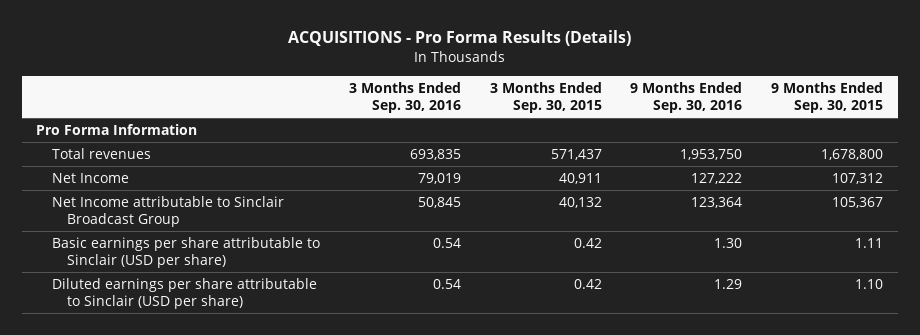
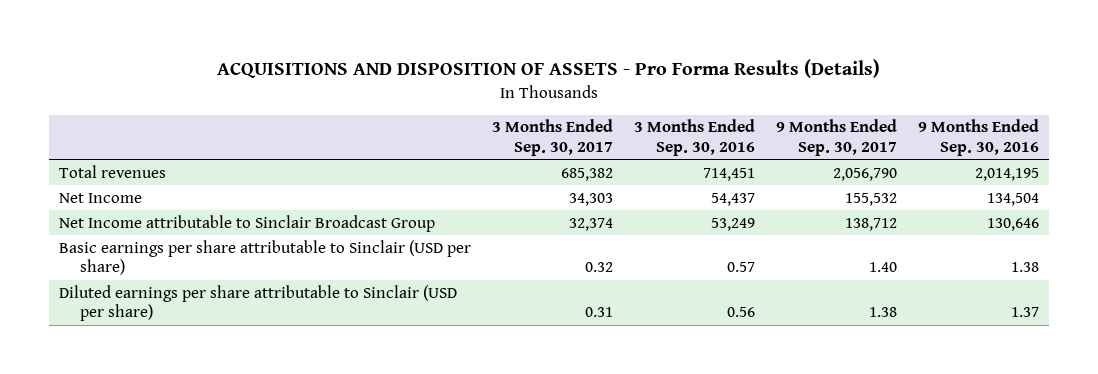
[287,30,631,47] ACQUISITIONS - Pro Forma Results (Details) -> [217,59,881,79] ACQUISITIONS AND DISPOSITION OF ASSETS - Pro Forma Results (Details)
[489,81,602,114] 3 Months Ended Sep. 30, 2015 -> none
[771,81,884,114] 9 Months Ended Sep. 30, 2015 -> none
none -> [492,119,614,156] 3 Months Ended Sep. 30, 2017
none -> [775,119,897,156] 9 Months Ended Sep. 30, 2017
[36,123,198,135] Pro Forma Information -> none
[409,148,461,160] 693,835 -> [703,167,756,181] 714,451
[680,148,743,160] 1,953,750 -> [974,167,1039,181] 2,014,195
[417,172,461,184] 79,019 -> [711,192,756,206] 54,437
[691,172,743,184] 127,222 -> [986,192,1039,206] 134,504
[417,196,461,208] 50,845 -> [711,217,756,231] 53,249
[691,196,743,208] 123,364 -> [986,217,1039,231] 130,646
[432,237,461,248] 0.54 -> [727,262,756,273] 0.57
[714,237,743,248] 1.30 -> [1010,262,1039,273] 1.38
[432,278,461,289] 0.54 -> [727,307,756,318] 0.56
[714,278,743,289] 1.29 -> [1010,307,1039,318] 1.37

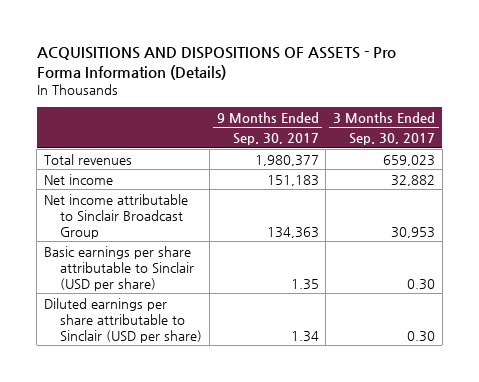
[217,59,881,79] ACQUISITIONS AND DISPOSITION OF ASSETS - Pro Forma Results (Details) -> [36,46,396,80] ACQUISITIONS AND DISPOSITIONS OF ASSETS - Pro Forma Information (Details)
[634,119,756,156] 3 Months Ended Sep. 30, 2016 -> none
[917,119,1039,156] 9 Months Ended Sep. 30, 2016 -> none
[561,167,614,181] 685,382 -> [383,154,436,166] 659,023
[832,167,897,181] 2,056,790 -> [254,154,319,166] 1,980,377
[59,192,143,203] Net Income -> [44,173,114,185] Net income
[569,192,614,206] 34,303 -> [391,174,436,186] 32,882
[844,192,897,206] 155,532 -> [266,174,319,186] 151,183
[59,214,436,232] Net Income attributable to Sinclair Broadcast Group -> [44,193,189,239] Net income attributable to Sinclair Broadcast Group
[569,217,614,231] 32,374 -> [391,226,436,238] 30,953
[844,217,897,231] 138,712 -> [266,226,319,238] 134,363
[585,262,614,273] 0.32 -> [407,278,436,290] 0.30
[868,262,897,273] 1.40 -> [290,278,319,290] 1.35
[585,307,614,318] 0.31 -> [407,330,436,342] 0.30
[868,307,897,318] 1.38 -> [290,330,319,342] 1.34

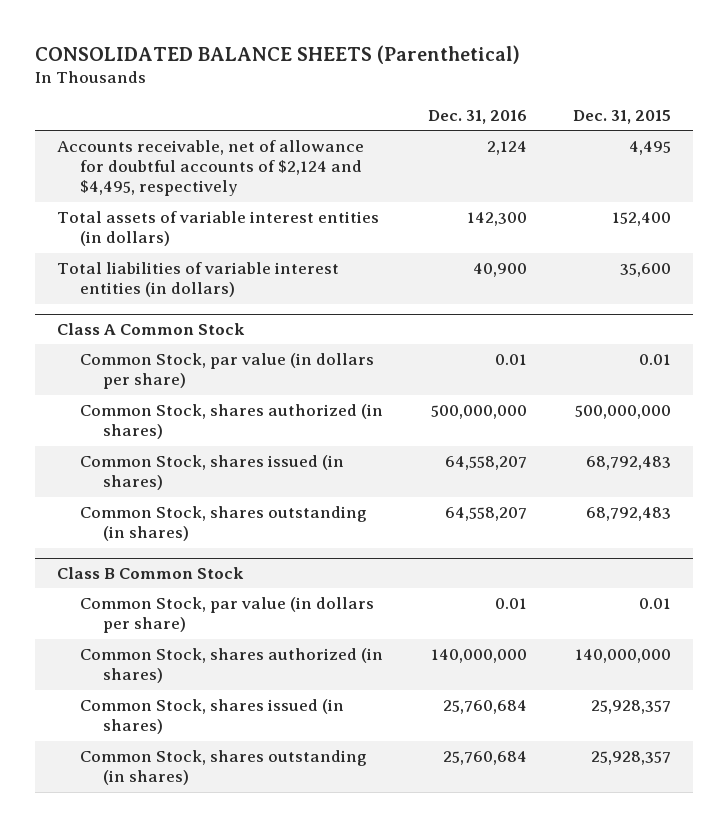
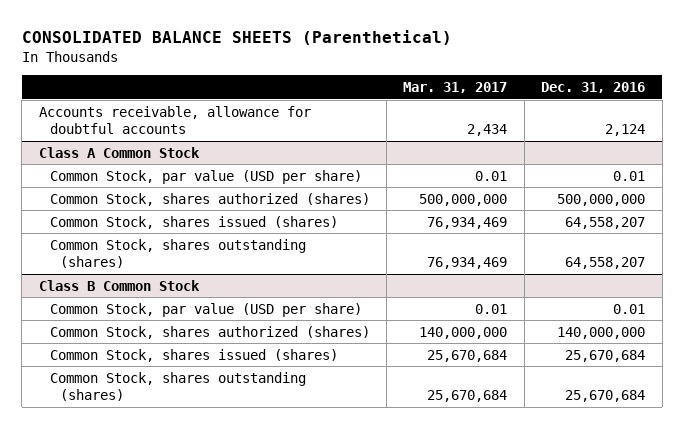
[572,110,671,125] Dec. 31, 2015 -> none
none -> [403,82,508,94] Mar. 31, 2017
[57,210,380,247] Total assets of variable interest entities (in dollars) -> none
[57,261,340,298] Total liabilities of variable interest entities (in dollars) -> none
[57,139,365,197] Accounts receivable, net of allowance for doubtful accounts of $2,124 and $4,495, respectively -> [38,105,311,135] Accounts receivable, allowance for doubtful accounts
[80,352,375,390] Common Stock, par value (in dollars per share) -> [49,169,362,184] Common Stock, par value (USD per share)
[80,403,384,440] Common Stock, shares authorized (in shares) -> [49,192,370,206] Common Stock, shares authorized (shares)
[80,454,345,491] Common Stock, shares issued (in shares) -> [49,215,338,229] Common Stock, shares issued (shares)
[80,505,368,542] Common Stock, shares outstanding (in shares) -> [49,238,306,269] Common Stock, shares outstanding (shares)
[80,596,375,634] Common Stock, par value (in dollars per share) -> [49,302,362,317] Common Stock, par value (USD per share)
[80,647,384,684] Common Stock, shares authorized (in shares) -> [49,325,370,339] Common Stock, shares authorized (shares)
[80,698,345,735] Common Stock, shares issued (in shares) -> [49,348,338,362] Common Stock, shares issued (shares)
[443,699,528,714] 25,760,684 -> [565,349,646,362] 25,670,684
[80,749,368,786] Common Stock, shares outstanding (in shares) -> [49,371,306,402] Common Stock, shares outstanding (shares)
[443,750,528,765] 25,760,684 -> [565,390,646,403] 25,670,684

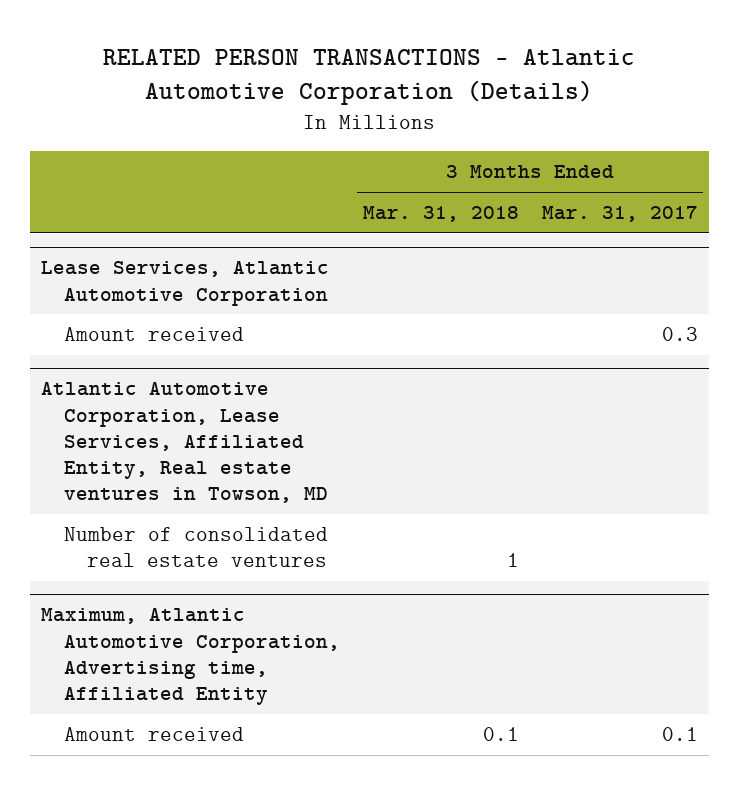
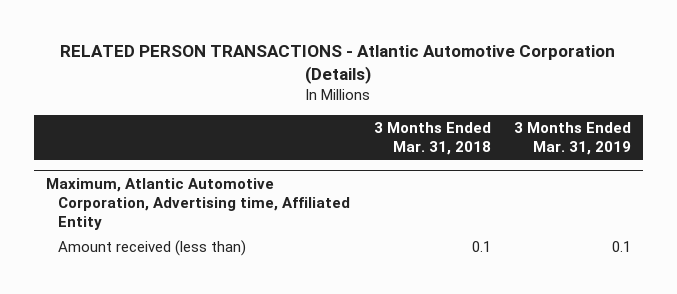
[541,206,698,223] Mar. 31, 2017 -> none
none -> [514,122,632,156] 3 Months Ended Mar. 31, 2019
[41,261,330,306] Lease Services, Atlantic Automotive Corporation -> none
[64,327,245,342] Amount received -> none
[41,382,329,504] Atlantic Automotive Corporation, Lease Services, Affiliated Entity, Real estate ventures in Towson, MD -> none
[64,527,329,568] Number of consolidated real estate ventures -> none
[64,727,245,742] Amount received -> [57,240,246,257] Amount received (less than)

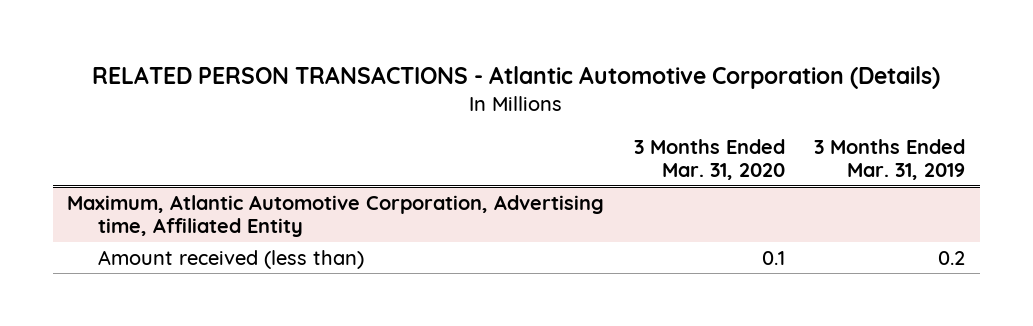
[373,122,491,156] 3 Months Ended Mar. 31, 2018 -> none
none -> [633,138,785,181] 3 Months Ended Mar. 31, 2020
[612,241,632,253] 0.1 -> [938,250,966,265] 0.2

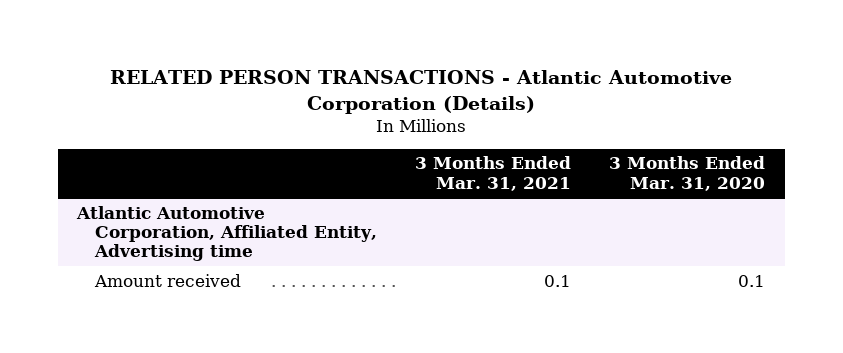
[814,138,966,181] 3 Months Ended Mar. 31, 2019 -> none
none -> [415,156,572,191] 3 Months Ended Mar. 31, 2021
[67,194,605,238] Maximum, Atlantic Automotive Corporation, Advertising time, Affiliated Entity -> [76,205,378,262] Atlantic Automotive Corporation, Affiliated Entity, Advertising time
[98,249,365,269] Amount received (less than) -> [94,273,242,287] Amount received

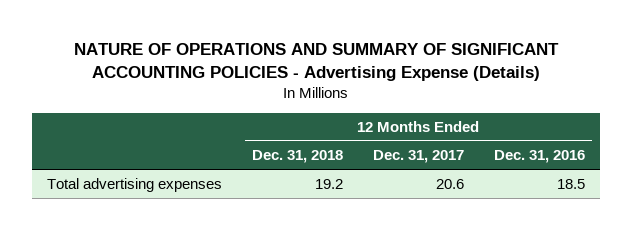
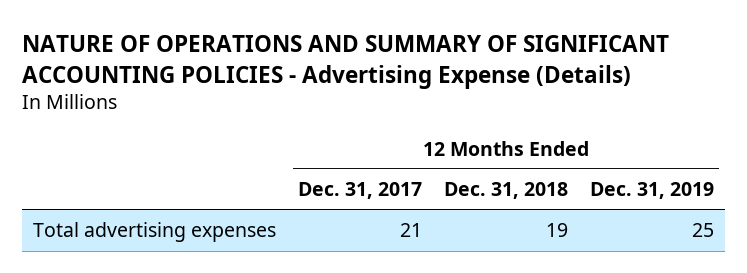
[493,149,585,163] Dec. 31, 2016 -> none
none -> [589,182,714,200] Dec. 31, 2019
[315,179,344,190] 19.2 -> [545,223,568,238] 19
[435,179,464,190] 20.6 -> [400,223,423,238] 21

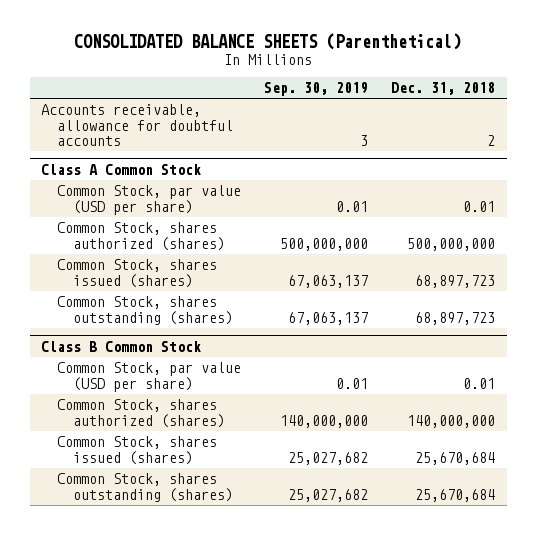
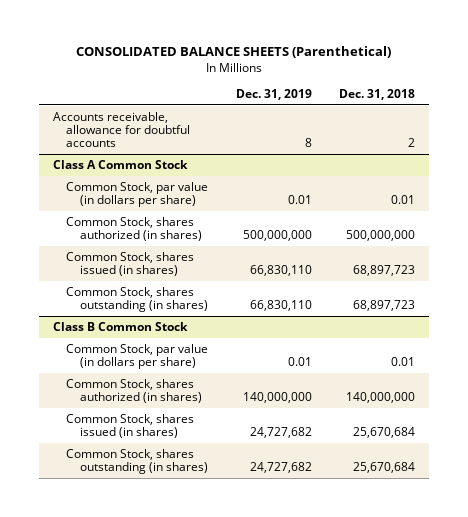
[264,82,369,97] Sep. 30, 2019 -> none
none -> [235,88,312,100] Dec. 31, 2019
[57,185,242,215] Common Stock, par value (USD per share) -> [66,181,209,208] Common Stock, par value (in dollars per share)
[57,222,226,251] Common Stock, shares authorized (shares) -> [66,216,202,242] Common Stock, shares authorized (in shares)
[57,259,218,288] Common Stock, shares issued (shares) -> [66,251,195,277] Common Stock, shares issued (in shares)
[57,296,234,325] Common Stock, shares outstanding (shares) -> [66,286,208,313] Common Stock, shares outstanding (in shares)
[57,362,242,392] Common Stock, par value (USD per share) -> [66,343,209,370] Common Stock, par value (in dollars per share)
[57,399,226,428] Common Stock, shares authorized (shares) -> [66,378,202,404] Common Stock, shares authorized (in shares)
[57,436,218,465] Common Stock, shares issued (shares) -> [66,413,195,439] Common Stock, shares issued (in shares)
[57,473,234,502] Common Stock, shares outstanding (shares) -> [66,448,208,475] Common Stock, shares outstanding (in shares)

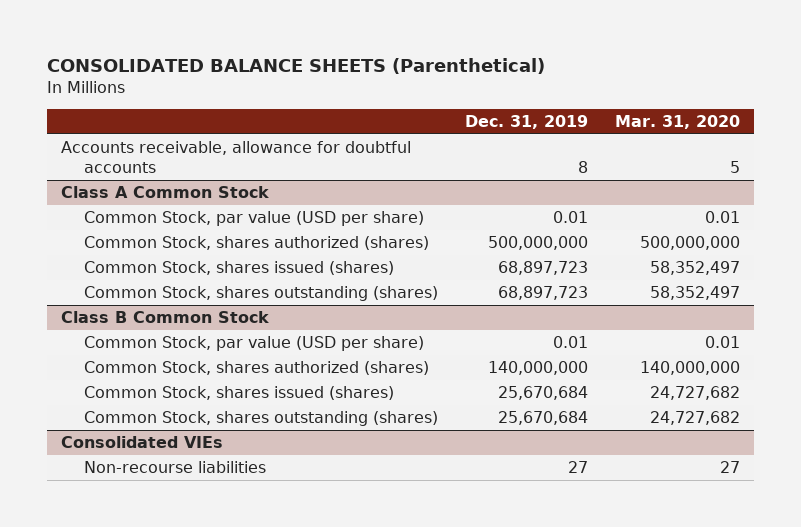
[339,88,416,100] Dec. 31, 2018 -> none
none -> [615,114,741,129] Mar. 31, 2020
[66,181,209,208] Common Stock, par value (in dollars per share) -> [84,211,425,227] Common Stock, par value (USD per share)
[66,216,202,242] Common Stock, shares authorized (in shares) -> [84,236,430,251] Common Stock, shares authorized (shares)
[66,251,195,277] Common Stock, shares issued (in shares) -> [84,261,395,276] Common Stock, shares issued (shares)
[249,265,312,277] 66,830,110 -> [498,261,589,276] 68,897,723
[66,286,208,313] Common Stock, shares outstanding (in shares) -> [84,286,439,302] Common Stock, shares outstanding (shares)
[249,300,312,312] 66,830,110 -> [498,286,589,301] 68,897,723
[66,343,209,370] Common Stock, par value (in dollars per share) -> [84,336,425,352] Common Stock, par value (USD per share)
[66,378,202,404] Common Stock, shares authorized (in shares) -> [84,361,430,376] Common Stock, shares authorized (shares)
[66,413,195,439] Common Stock, shares issued (in shares) -> [84,386,395,401] Common Stock, shares issued (shares)
[249,427,312,439] 24,727,682 -> [498,386,589,401] 25,670,684
[66,448,208,475] Common Stock, shares outstanding (in shares) -> [84,411,439,427] Common Stock, shares outstanding (shares)
[249,462,312,474] 24,727,682 -> [498,411,589,426] 25,670,684
none -> [60,436,223,449] Consolidated VIEs
none -> [84,461,267,474] Non-recourse liabilities

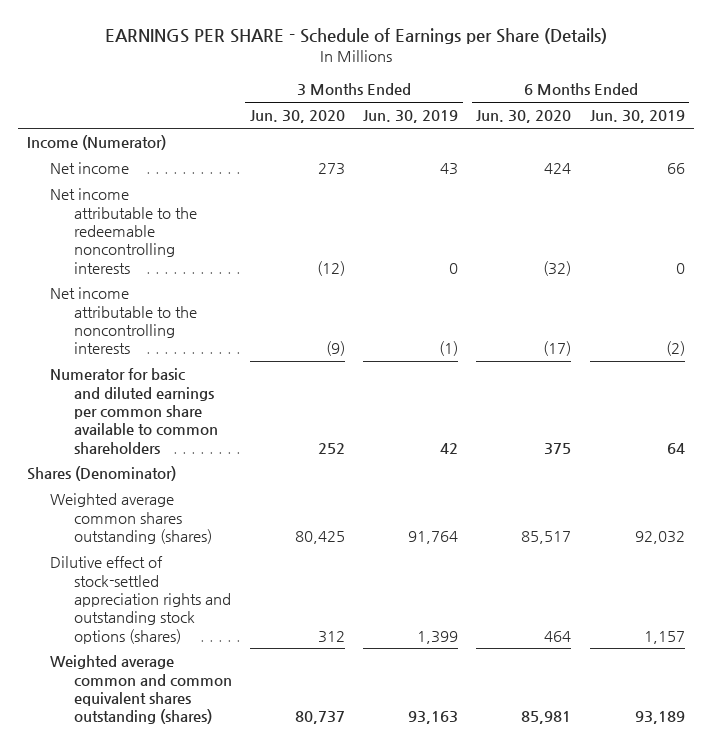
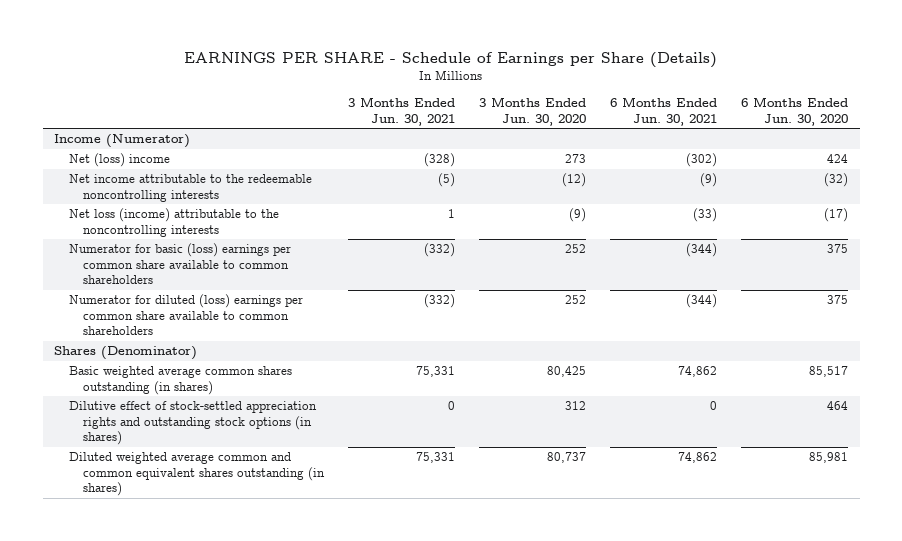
[363,110,459,124] Jun. 30, 2019 -> none
[589,110,685,124] Jun. 30, 2019 -> none
none -> [348,97,456,126] 3 Months Ended Jun. 30, 2021
none -> [609,97,717,126] 6 Months Ended Jun. 30, 2021
[50,162,130,175] Net income -> [68,153,170,168] Net (loss) income
[50,287,197,355] Net income attributable to the noncontrolling interests -> [68,208,279,237] Net loss (income) attributable to the noncontrolling interests
[50,368,218,454] Numerator for basic and diluted earnings per common share available to common shareholders -> [68,243,291,285] Numerator for basic (loss) earnings per common share available to common shareholders
none -> [68,294,303,336] Numerator for diluted (loss) earnings per common share available to common shareholders
[50,493,212,544] Weighted average common shares outstanding (shares) -> [68,366,292,395] Basic weighted average common shares outstanding (in shares)
[50,556,231,644] Dilutive effect of stock-settled appreciation rights and outstanding stock options (shares) -> [68,401,317,446] Dilutive effect of stock-settled appreciation rights and outstanding stock options (in shares)
[50,655,232,725] Weighted average common and common equivalent shares outstanding (shares) -> [68,452,326,497] Diluted weighted average common and common equivalent shares outstanding (in shares)

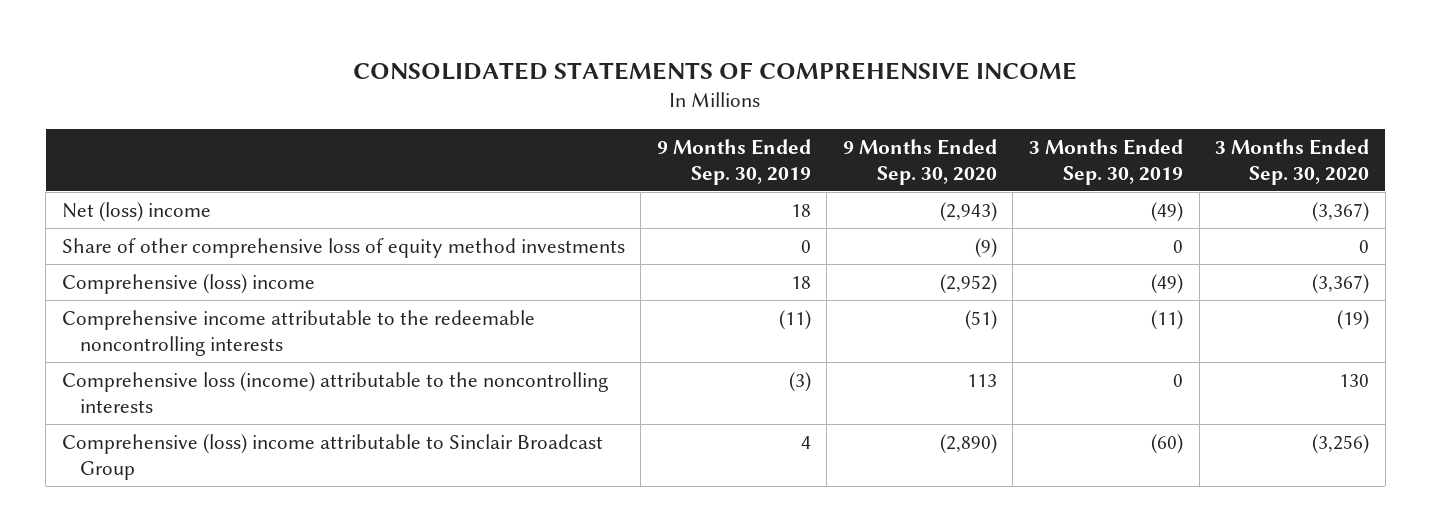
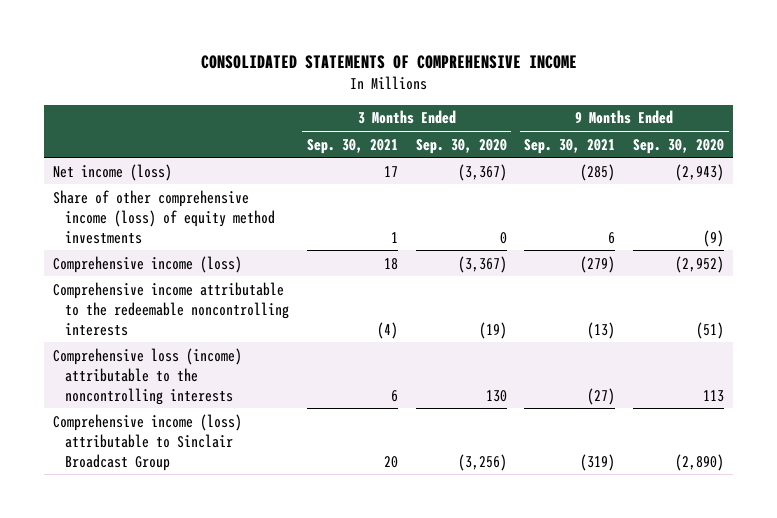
[656,138,811,185] 9 Months Ended Sep. 30, 2019 -> none
[1029,138,1184,185] 3 Months Ended Sep. 30, 2019 -> none
none -> [306,138,398,154] Sep. 30, 2021
none -> [524,138,616,154] Sep. 30, 2021
[61,202,211,223] Net (loss) income -> [53,163,173,181] Net income (loss)
[61,238,625,259] Share of other comprehensive loss of equity method investments -> [53,189,275,244] Share of other comprehensive income (loss) of equity method investments
[61,274,315,295] Comprehensive (loss) income -> [53,255,243,273] Comprehensive income (loss)
[61,434,603,481] Comprehensive (loss) income attributable to Sinclair Broadcast Group -> [53,413,243,471] Comprehensive income (loss) attributable to Sinclair Broadcast Group

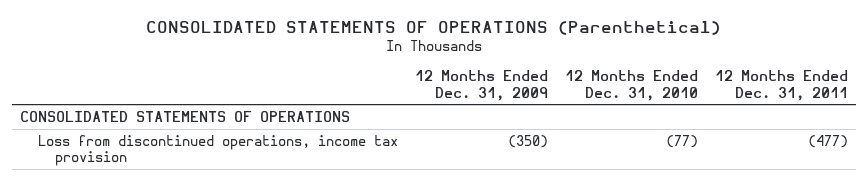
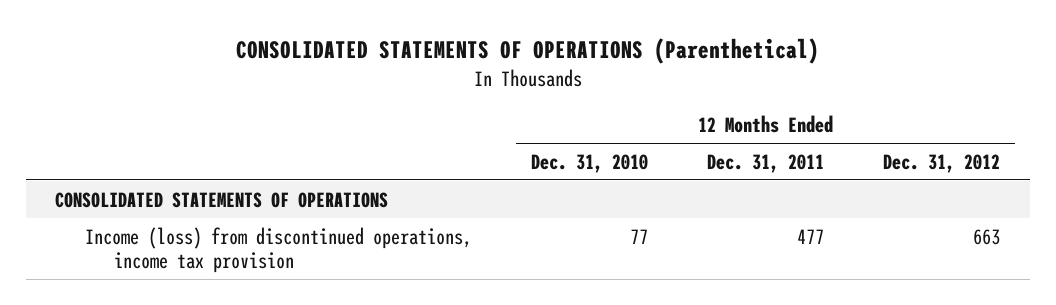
[414,70,548,101] 12 Months Ended Dec. 31, 2009 -> none
none -> [883,153,1001,173] Dec. 31, 2012
[37,134,398,167] Loss from discontinued operations, income tax provision -> [84,226,472,273] Income (loss) from discontinued operations, income tax provision
[665,134,698,148] (77) -> [629,228,648,244] 77
[807,134,848,148] (477) -> [797,228,825,244] 477

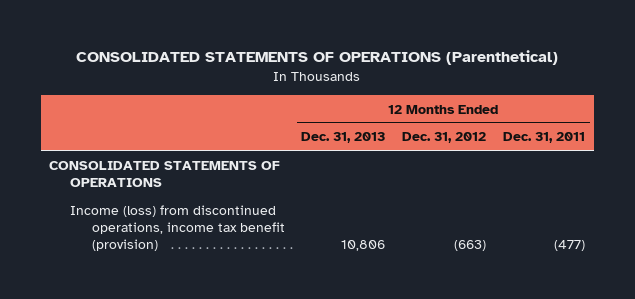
[530,153,648,173] Dec. 31, 2010 -> none
none -> [301,132,386,144] Dec. 31, 2013
[84,226,472,273] Income (loss) from discontinued operations, income tax provision -> [70,204,285,252] Income (loss) from discontinued operations, income tax benefit (provision)
[797,228,825,244] 477 -> [554,240,586,252] (477)
[973,228,1001,245] 663 -> [454,240,487,252] (663)

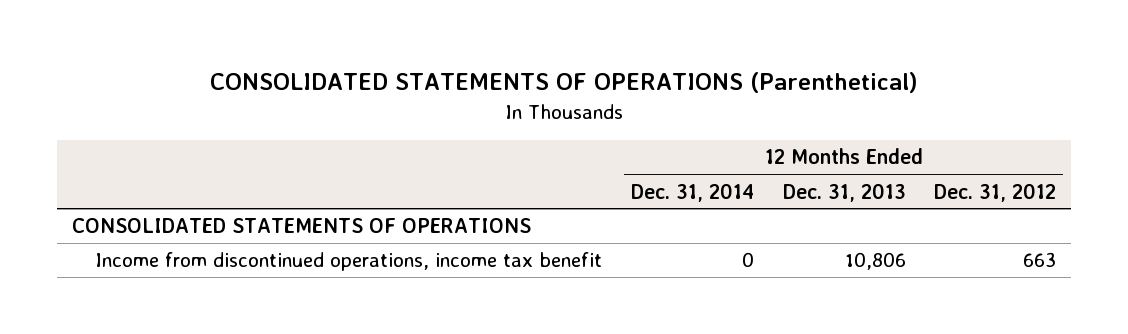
[503,132,586,144] Dec. 31, 2011 -> none
none -> [630,182,754,202] Dec. 31, 2014
[70,204,285,252] Income (loss) from discontinued operations, income tax benefit (provision) -> [95,252,603,272] Income from discontinued operations, income tax benefit
[454,240,487,252] (663) -> [1023,252,1057,268] 663

